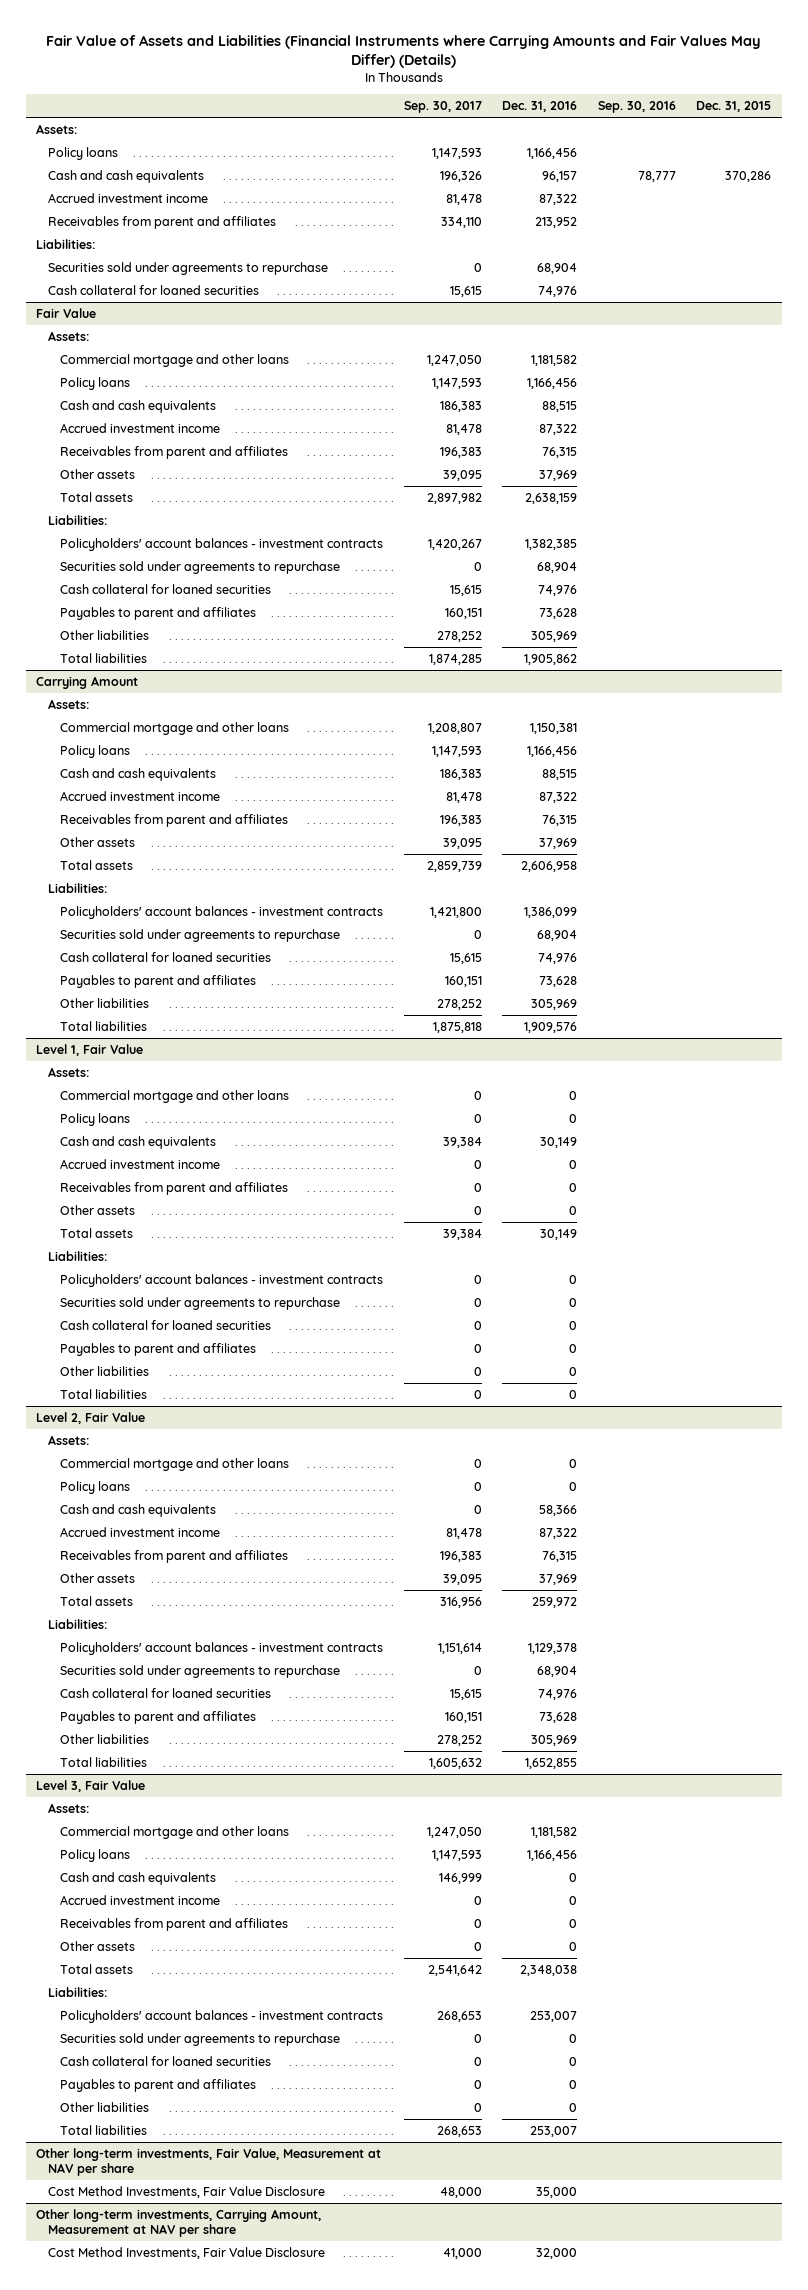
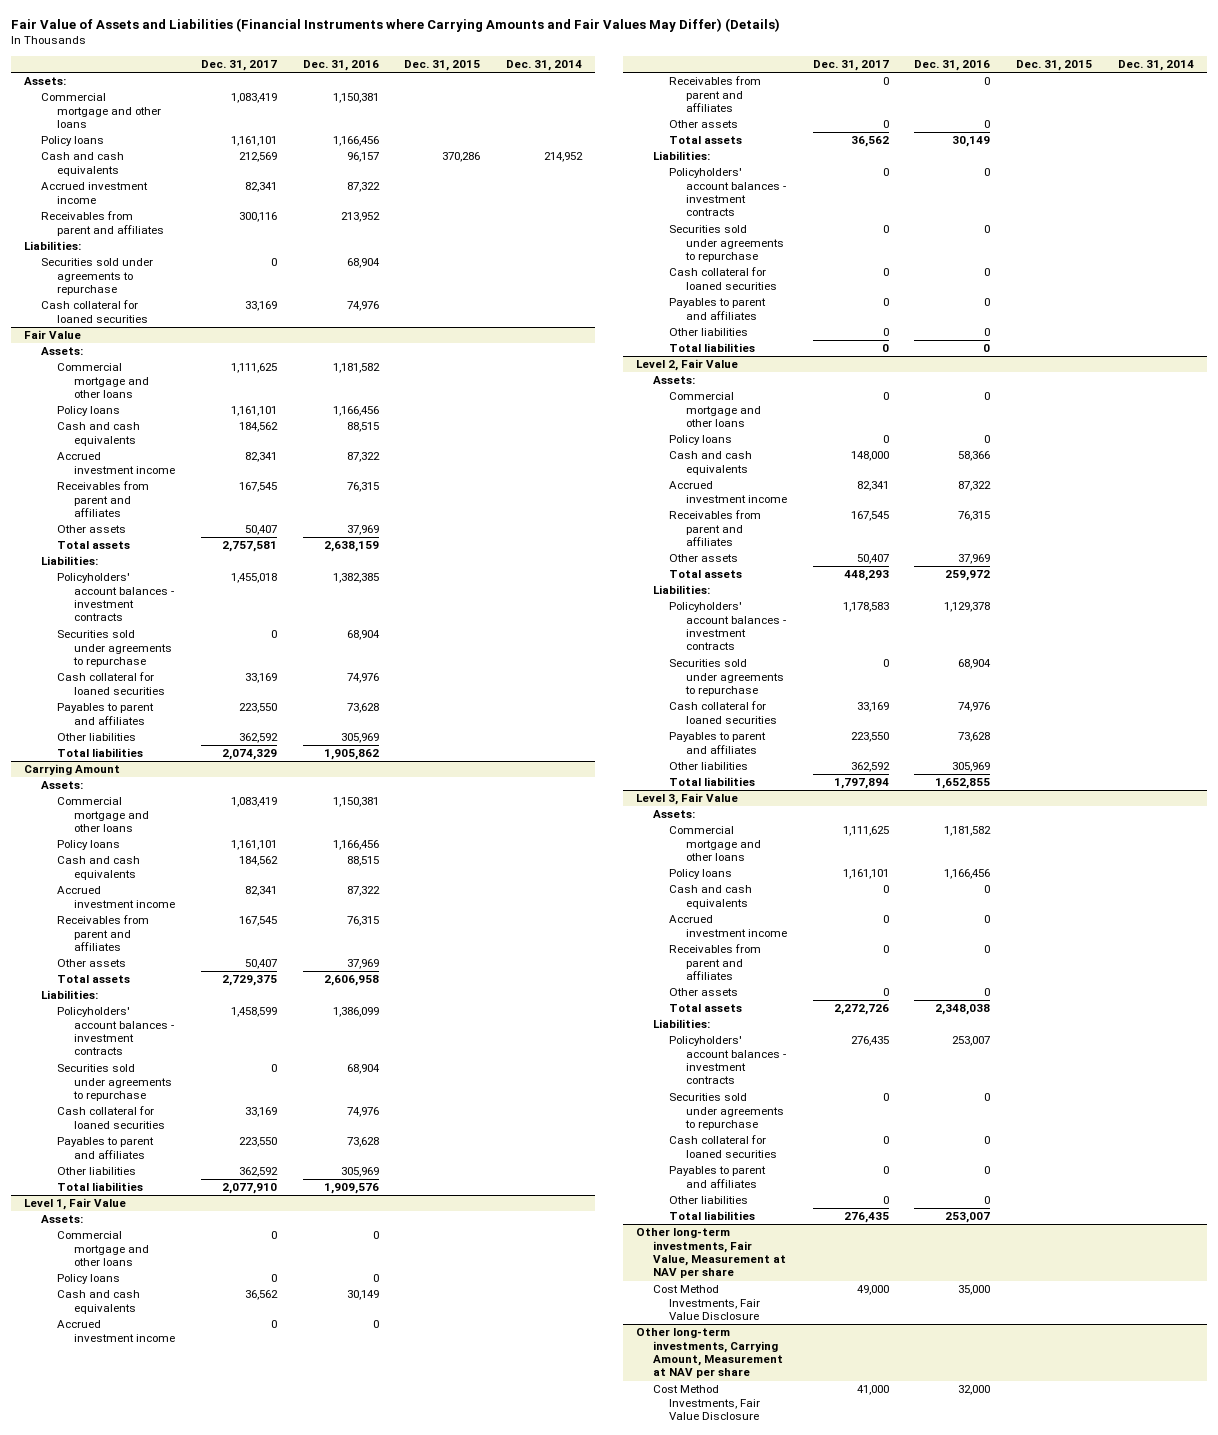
[403,101,482,114] Sep. 30, 2017 -> none
[597,101,676,114] Sep. 30, 2016 -> none
none -> [200,59,277,71] Dec. 31, 2017
none -> [506,59,583,71] Dec. 31, 2014
none -> [40,93,162,129] Commercial mortgage and other loans

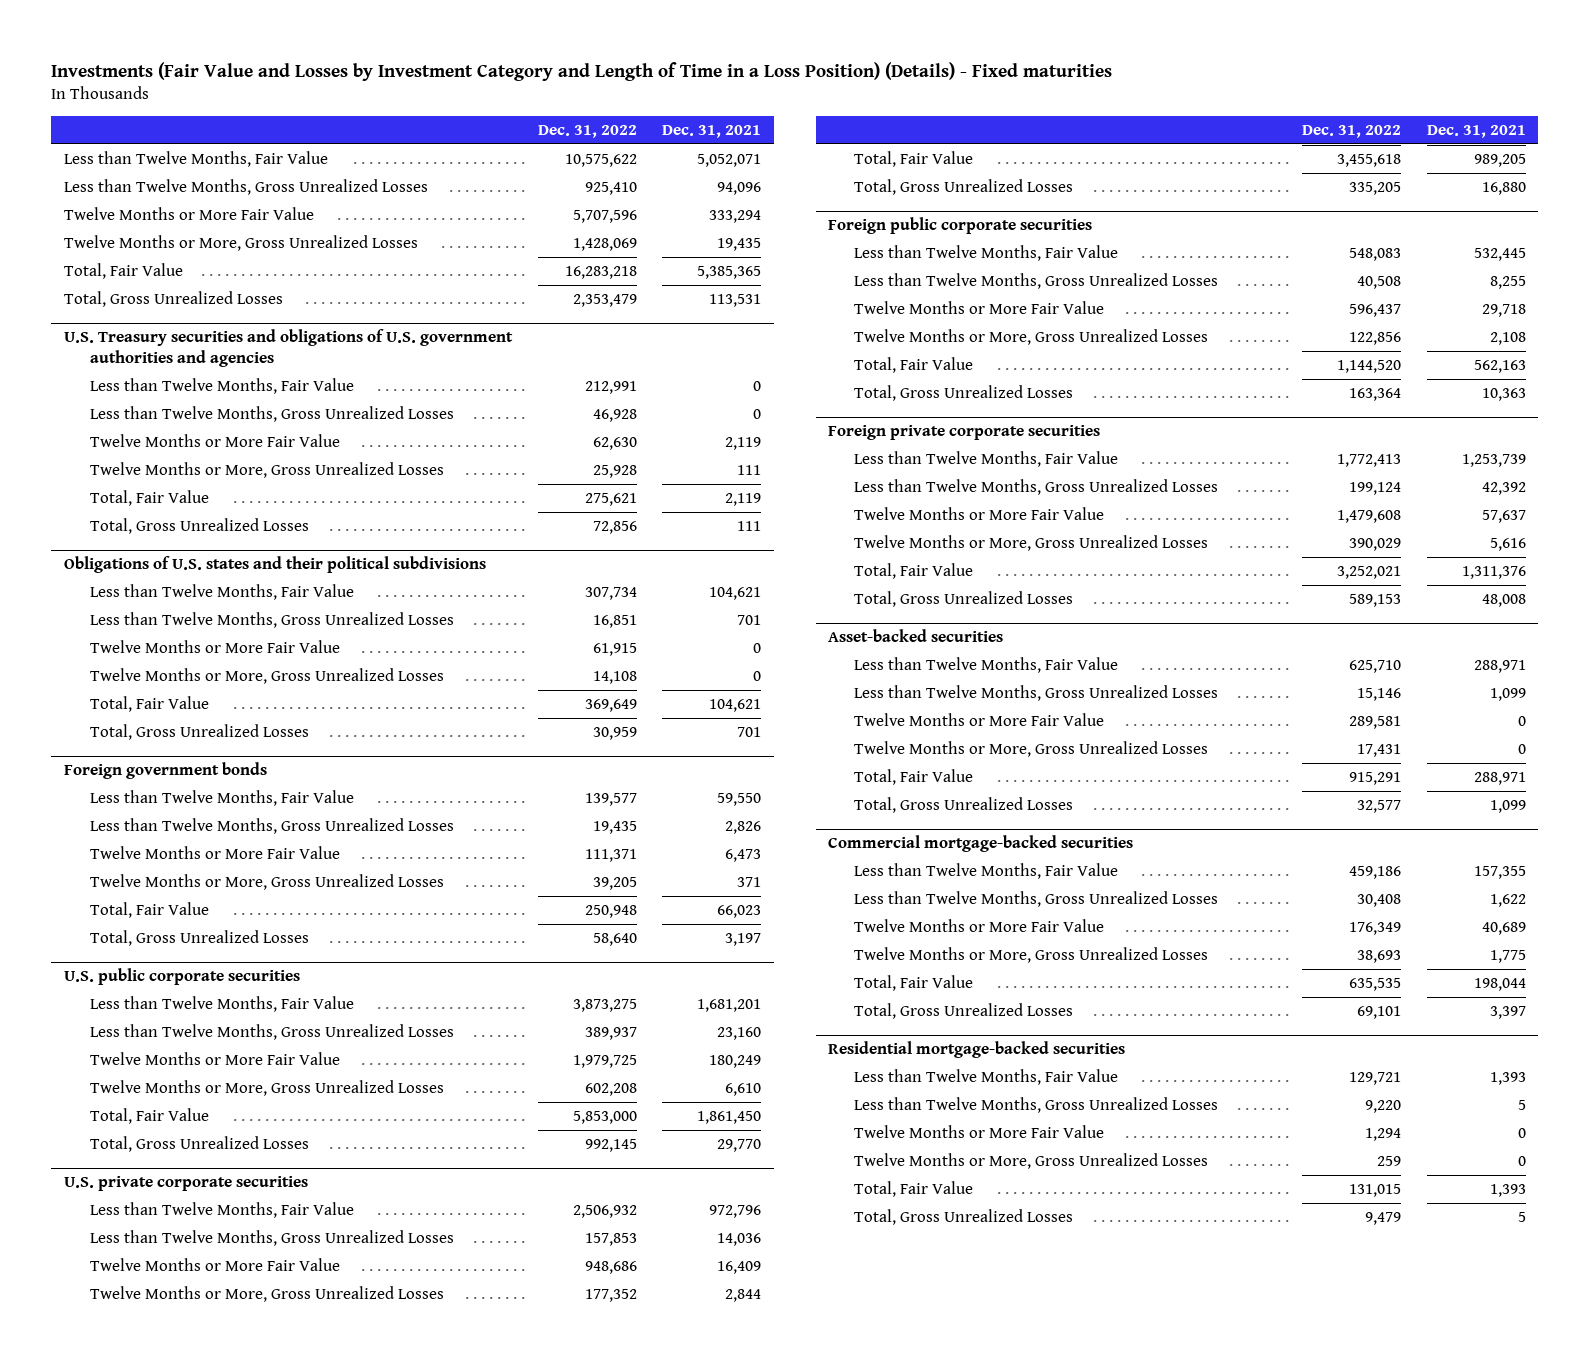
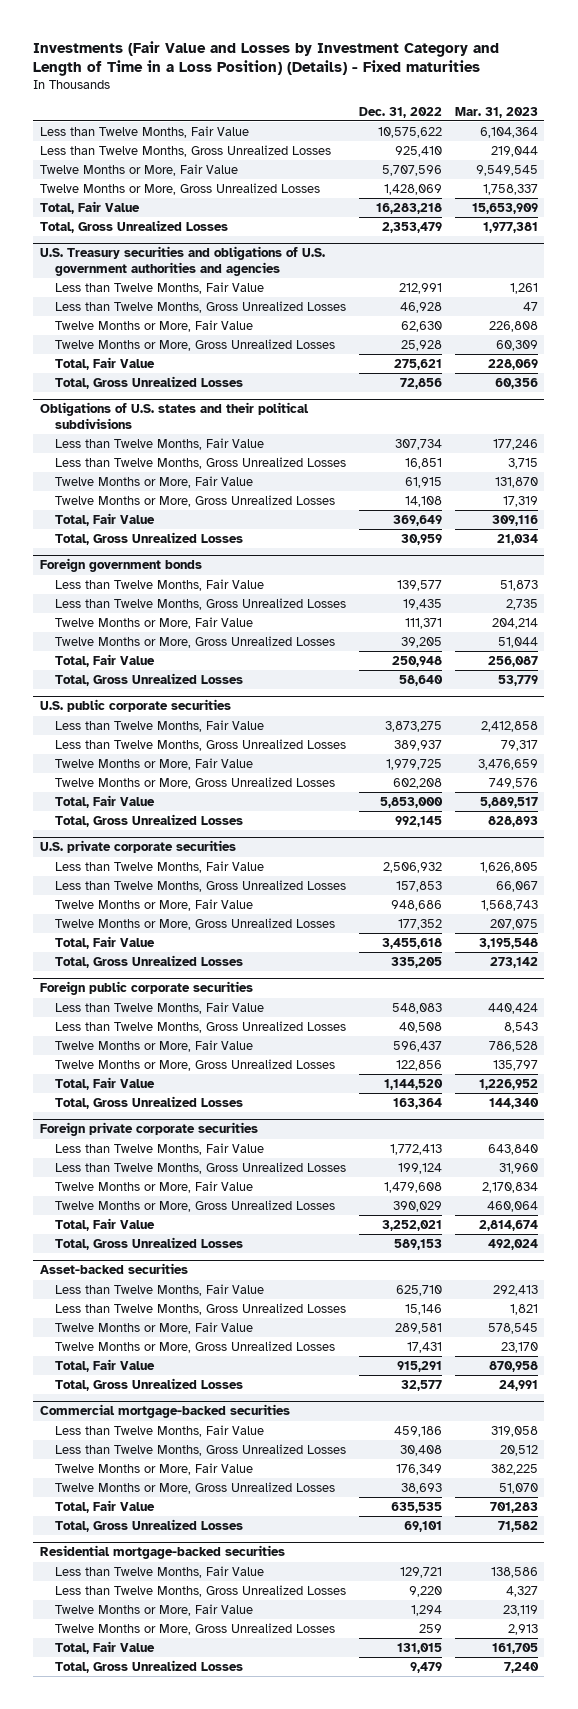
[662,125,762,139] Dec. 31, 2021 -> none
none -> [454,106,538,118] Mar. 31, 2023
[63,207,314,221] Twelve Months or More Fair Value -> [39,163,238,176] Twelve Months or More, Fair Value
[89,434,340,448] Twelve Months or More Fair Value -> [54,319,253,332] Twelve Months or More, Fair Value
[89,640,340,654] Twelve Months or More Fair Value -> [54,475,253,488] Twelve Months or More, Fair Value
[89,846,340,860] Twelve Months or More Fair Value -> [54,616,253,629] Twelve Months or More, Fair Value
[89,1052,340,1066] Twelve Months or More Fair Value -> [54,757,253,770] Twelve Months or More, Fair Value
[89,1258,340,1272] Twelve Months or More Fair Value -> [54,898,253,911] Twelve Months or More, Fair Value
[853,301,1104,315] Twelve Months or More Fair Value -> [54,1039,253,1052] Twelve Months or More, Fair Value
[853,507,1104,521] Twelve Months or More Fair Value -> [54,1180,253,1193] Twelve Months or More, Fair Value
[853,713,1104,727] Twelve Months or More Fair Value -> [54,1321,253,1334] Twelve Months or More, Fair Value
[853,919,1104,933] Twelve Months or More Fair Value -> [54,1462,253,1475] Twelve Months or More, Fair Value
[853,1125,1104,1139] Twelve Months or More Fair Value -> [54,1603,253,1616] Twelve Months or More, Fair Value

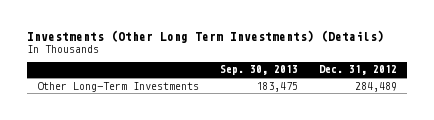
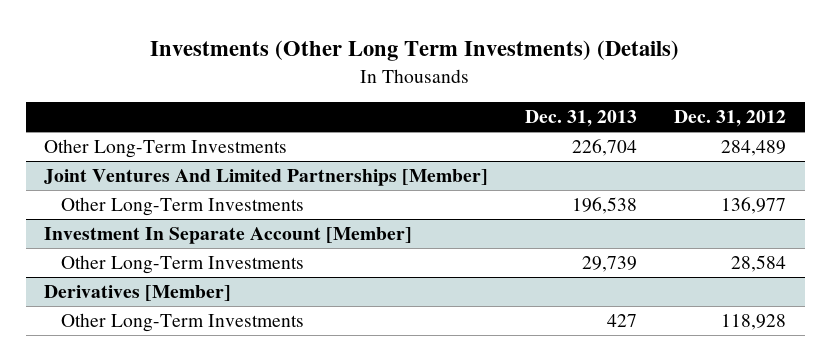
[219,65,298,76] Sep. 30, 2013 -> none
none -> [525,110,638,128] Dec. 31, 2013
none -> [44,168,489,186] Joint Ventures And Limited Partnerships [Member]
none -> [60,196,304,216] Other Long-Term Investments
none -> [44,226,413,244] Investment In Separate Account [Member]
none -> [60,254,304,274] Other Long-Term Investments
none -> [44,284,232,301] Derivatives [Member]
none -> [60,312,304,332] Other Long-Term Investments

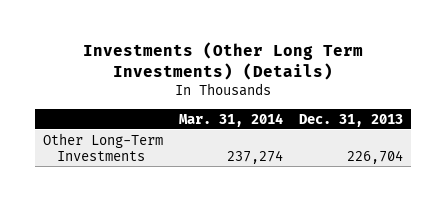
[674,110,787,128] Dec. 31, 2012 -> none
none -> [178,112,283,127] Mar. 31, 2014
[44,168,489,186] Joint Ventures And Limited Partnerships [Member] -> none
[60,196,304,216] Other Long-Term Investments -> none
[44,226,413,244] Investment In Separate Account [Member] -> none
[60,254,304,274] Other Long-Term Investments -> none
[44,284,232,301] Derivatives [Member] -> none
[60,312,304,332] Other Long-Term Investments -> none

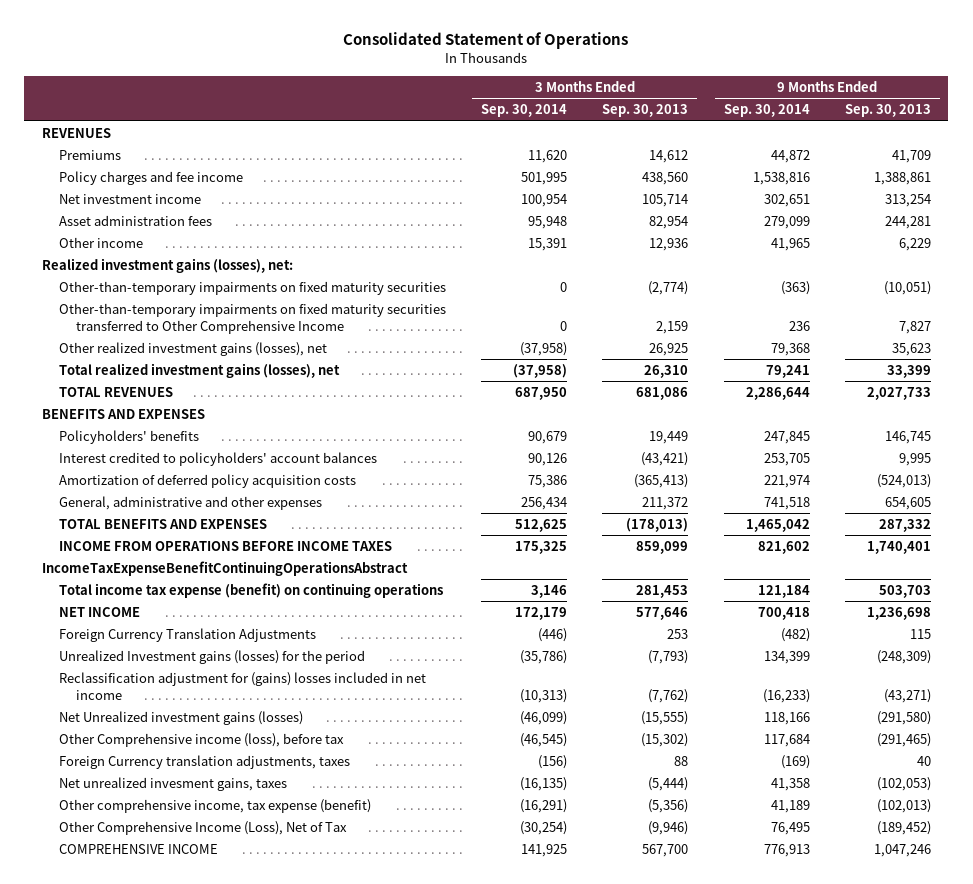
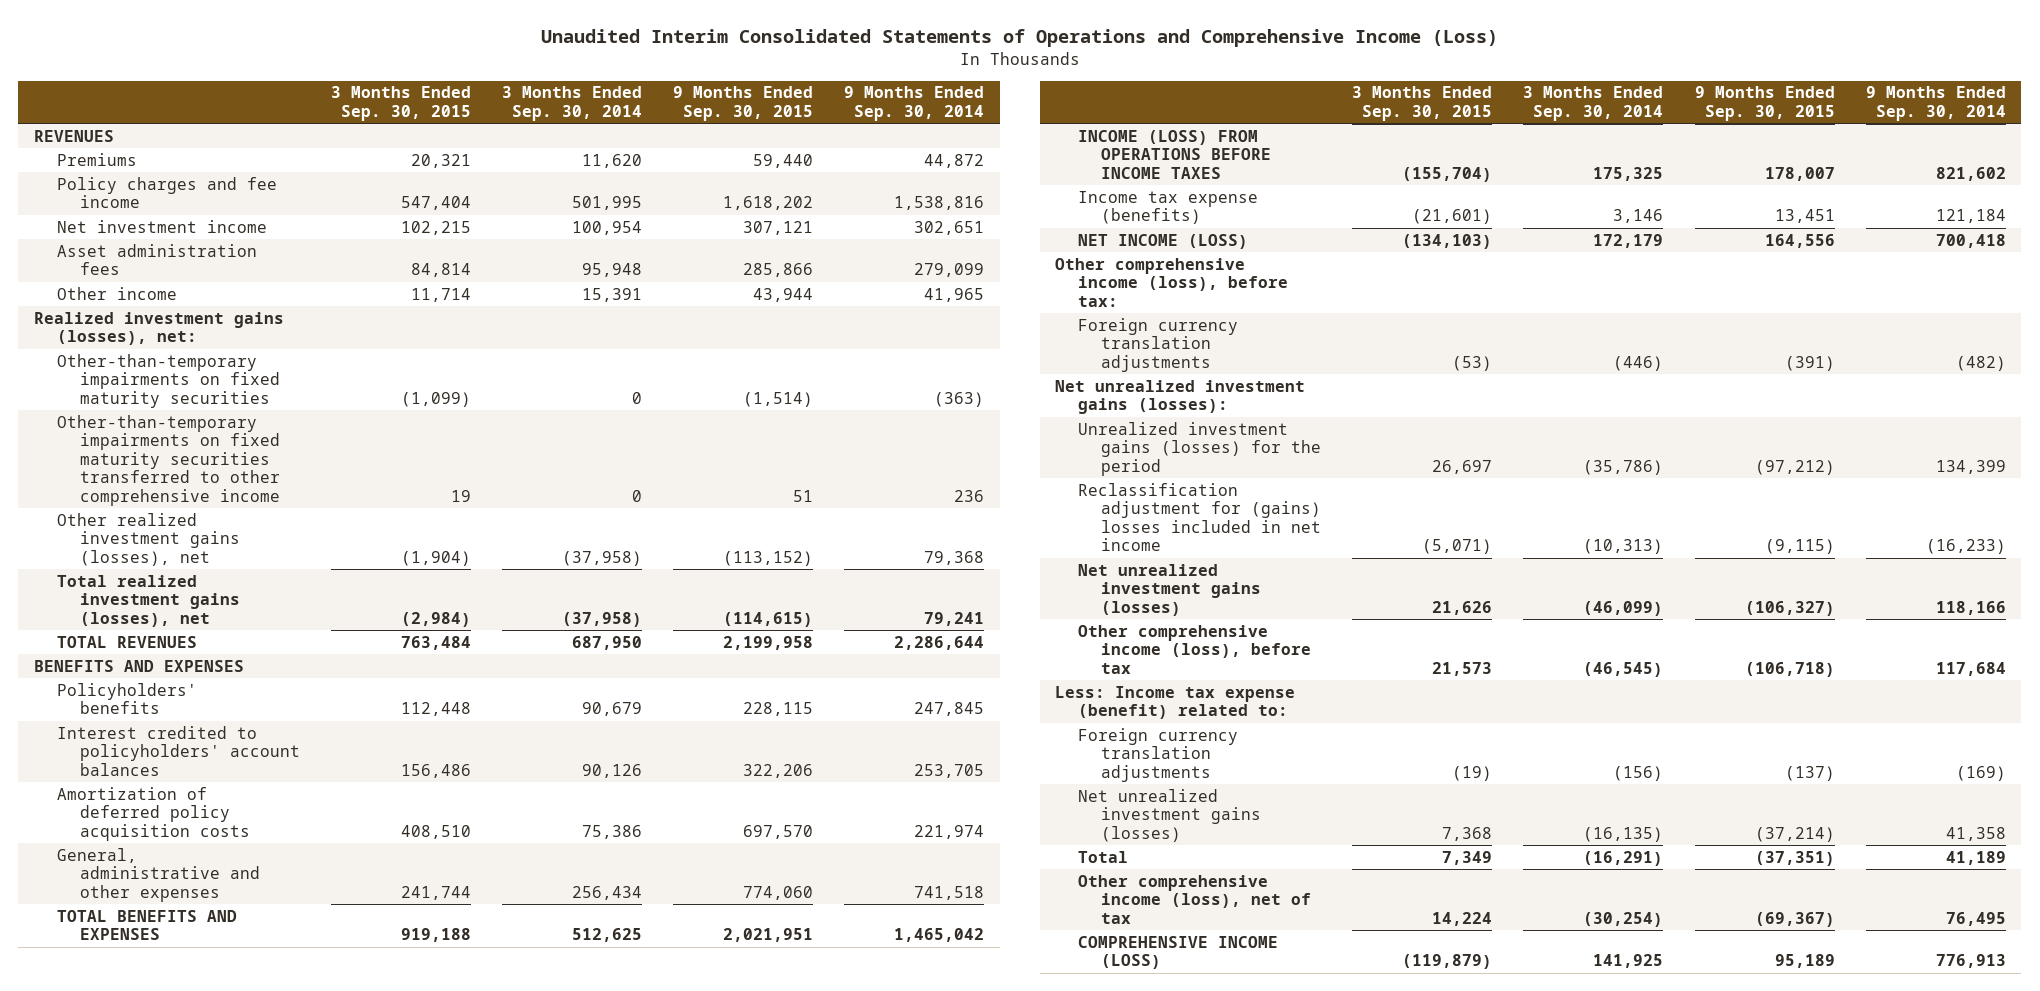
[343,31,629,49] Consolidated Statement of Operations -> [540,29,1498,48] Unaudited Interim Consolidated Statements of Operations and Comprehensive Income (Loss)
[602,104,689,118] Sep. 30, 2013 -> none
[844,104,931,118] Sep. 30, 2013 -> none
none -> [330,86,471,121] 3 Months Ended Sep. 30, 2015
none -> [673,86,814,121] 9 Months Ended Sep. 30, 2015
[58,303,446,334] Other-than-temporary impairments on fixed maturity securities transferred to Other Comprehensive Income -> [56,414,280,506] Other-than-temporary impairments on fixed maturity securities transferred to other comprehensive income
[42,561,409,577] IncomeTaxExpenseBenefitContinuingOperationsAbstract -> none
[58,541,392,552] INCOME FROM OPERATIONS BEFORE INCOME TAXES -> [1078,129,1272,179] INCOME (LOSS) FROM OPERATIONS BEFORE INCOME TAXES
[58,583,443,599] Total income tax expense (benefit) on continuing operations -> [1078,190,1259,225] Income tax expense (benefits)
[58,607,140,618] NET INCOME -> [1078,233,1249,249] NET INCOME (LOSS)
none -> [1055,257,1289,307] Other comprehensive income (loss), before tax:
[58,628,316,643] Foreign Currency Translation Adjustments -> [1078,317,1239,372] Foreign currency translation adjustments
none -> [1055,379,1306,415] Net unrealized investment gains (losses):
[58,650,365,665] Unrealized Investment gains (losses) for the period -> [1078,421,1322,476] Unrealized investment gains (losses) for the period
[58,711,303,726] Net Unrealized investment gains (losses) -> [1078,563,1262,616] Net unrealized investment gains (losses)
[58,733,344,748] Other Comprehensive income (loss), before tax -> [1078,624,1312,674] Other comprehensive income (loss), before tax
none -> [1055,685,1296,720] Less: Income tax expense (benefit) related to:
[58,755,350,770] Foreign Currency translation adjustments, taxes -> [1078,727,1239,782] Foreign currency translation adjustments
[58,777,287,792] Net unrealized invesment gains, taxes -> [1078,788,1262,842] Net unrealized investment gains (losses)
[58,799,371,814] Other comprehensive income, tax expense (benefit) -> [1078,850,1129,863] Total
[58,821,347,836] Other Comprehensive Income (Loss), Net of Tax -> [1078,874,1312,924] Other comprehensive income (loss), net of tax
[58,844,218,855] COMPREHENSIVE INCOME -> [1078,935,1279,970] COMPREHENSIVE INCOME (LOSS)

